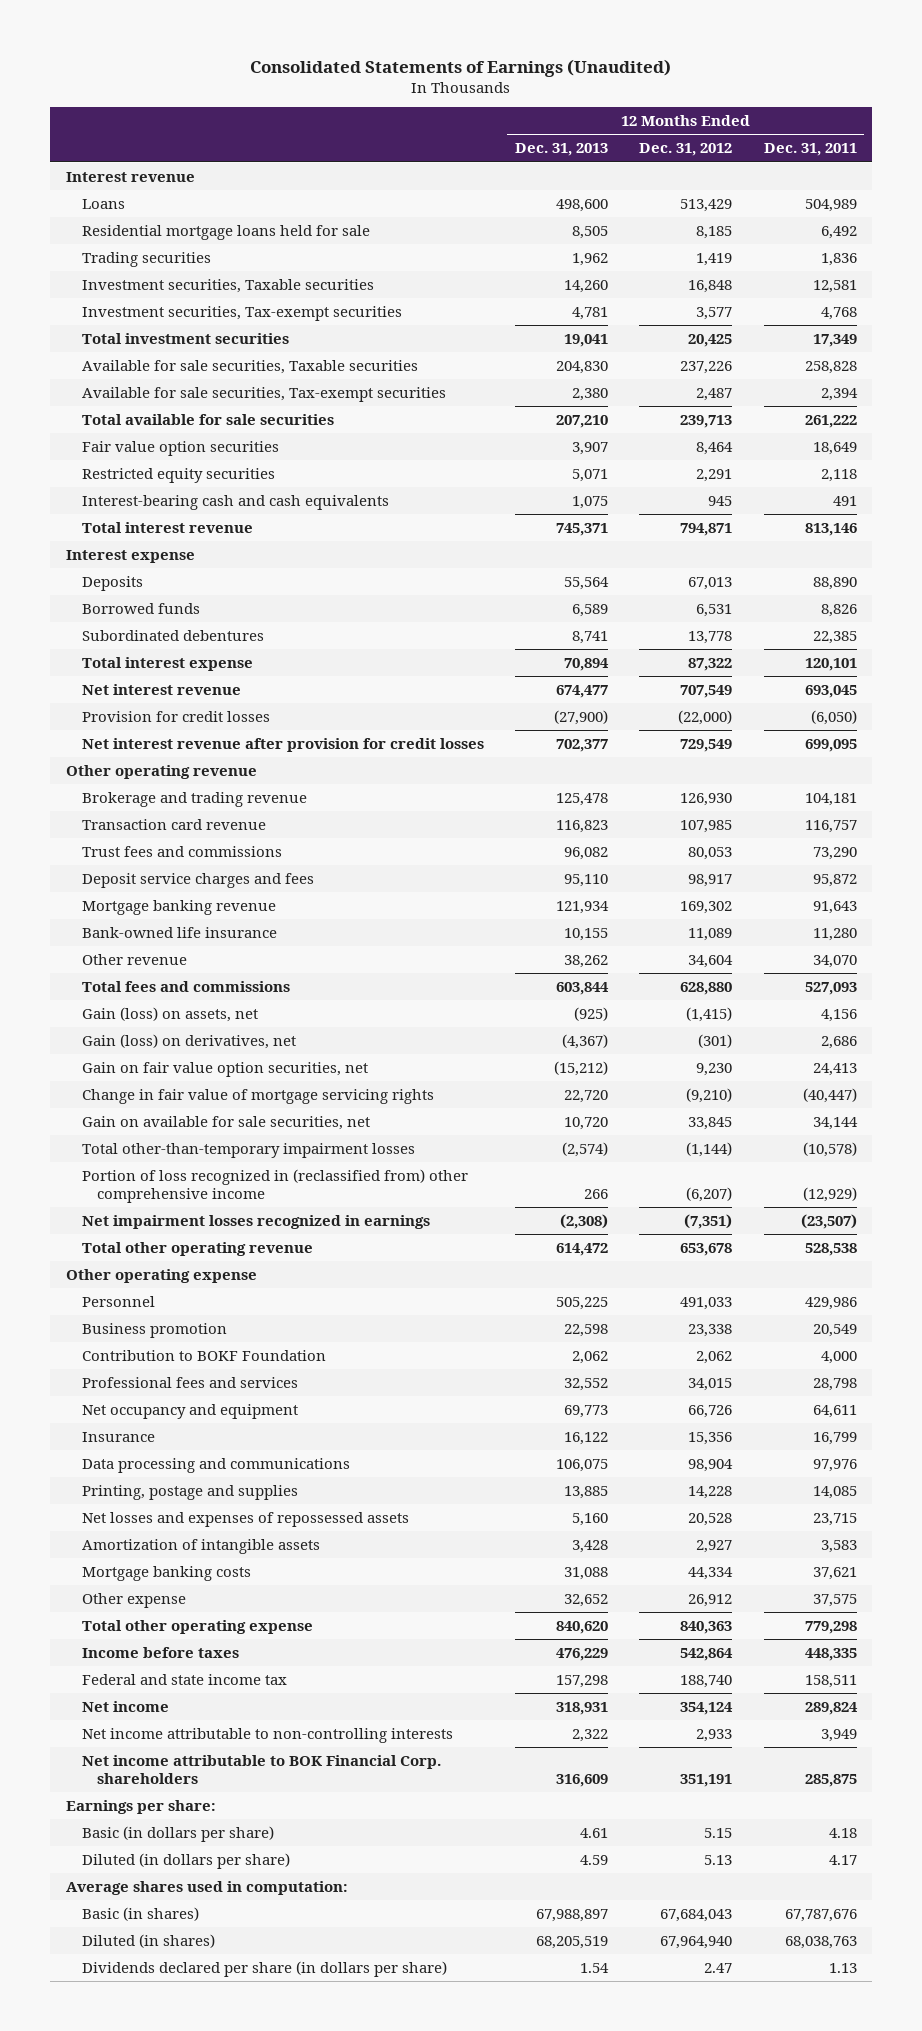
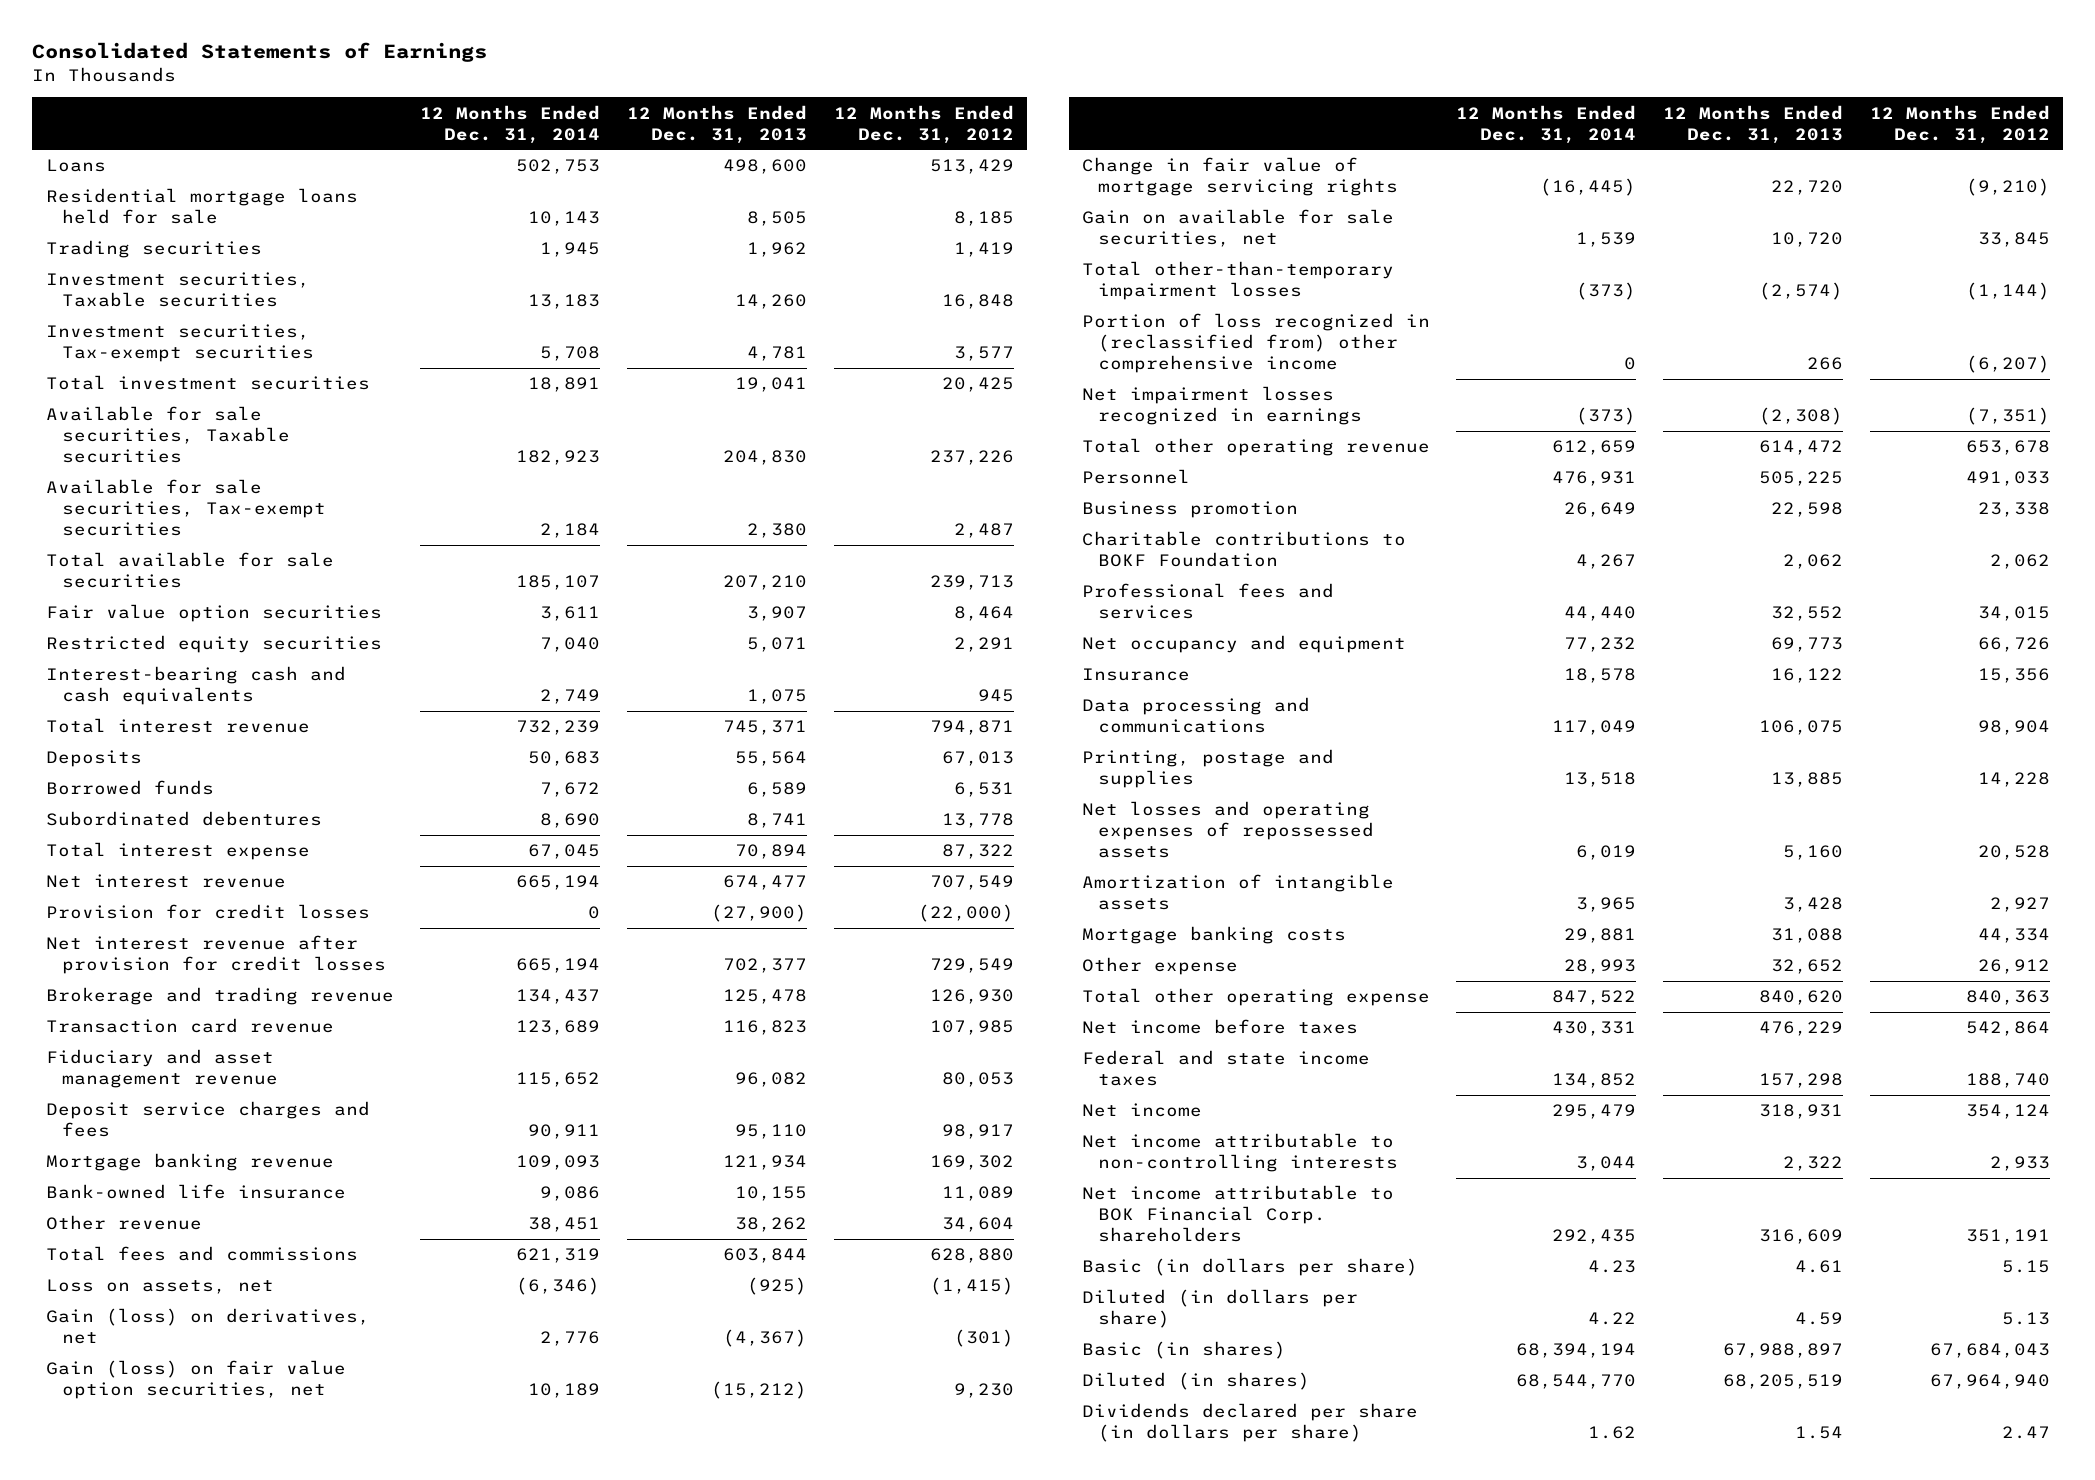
[250,58,672,77] Consolidated Statements of Earnings (Unaudited) -> [32,42,488,63] Consolidated Statements of Earnings
[763,143,857,157] Dec. 31, 2011 -> none
none -> [420,104,601,144] 12 Months Ended Dec. 31, 2014
[65,171,195,182] Interest revenue -> none
[65,549,195,563] Interest expense -> none
[65,764,257,779] Other operating revenue -> none
[81,845,282,857] Trust fees and commissions -> [45,1049,278,1089] Fiduciary and asset management revenue
[81,1006,258,1022] Gain (loss) on assets, net -> [45,1279,274,1295] Loss on assets, net
[81,1061,368,1077] Gain on fair value option securities, net -> [45,1360,346,1400] Gain (loss) on fair value option securities, net
[65,1268,257,1283] Other operating expense -> none
[81,1349,326,1361] Contribution to BOKF Foundation -> [1081,531,1406,568] Charitable contributions to BOKF Foundation
[81,1511,409,1527] Net losses and expenses of repossessed assets -> [1081,801,1374,859] Net losses and operating expenses of repossessed assets
[81,1646,239,1658] Income before taxes -> [1081,1019,1358,1035] Net income before taxes
[81,1673,287,1685] Federal and state income tax -> [1081,1050,1370,1087] Federal and state income taxes
[65,1799,216,1814] Earnings per share: -> none
[65,1880,348,1895] Average shares used in computation: -> none

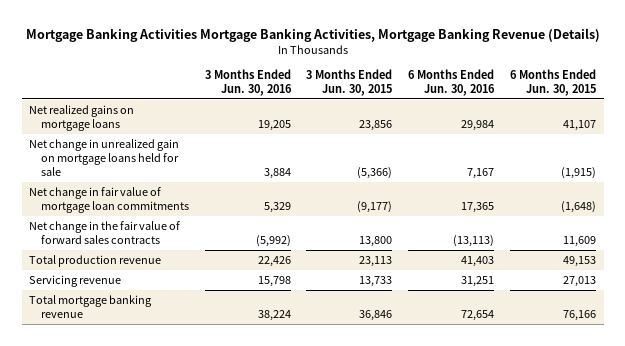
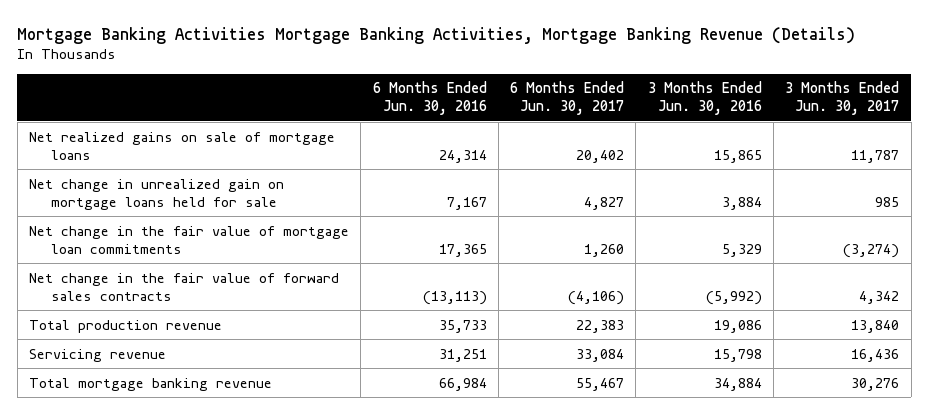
[306,68,393,96] 3 Months Ended Jun. 30, 2015 -> none
[509,68,596,96] 6 Months Ended Jun. 30, 2015 -> none
none -> [510,81,625,116] 6 Months Ended Jun. 30, 2017
none -> [785,81,900,116] 3 Months Ended Jun. 30, 2017
[29,105,135,132] Net realized gains on mortgage loans -> [28,131,335,160] Net realized gains on sale of mortgage loans
[257,120,291,132] 19,205 -> [713,149,762,163] 15,865
[461,120,495,132] 29,984 -> [438,149,487,163] 24,314
[29,187,190,214] Net change in fair value of mortgage loan commitments -> [28,225,349,254] Net change in the fair value of mortgage loan commitments
[257,256,291,268] 22,426 -> [713,319,762,333] 19,086
[461,256,495,268] 41,403 -> [438,319,487,333] 35,733
[257,310,291,322] 38,224 -> [713,377,762,391] 34,884
[461,310,495,322] 72,654 -> [438,377,487,391] 66,984

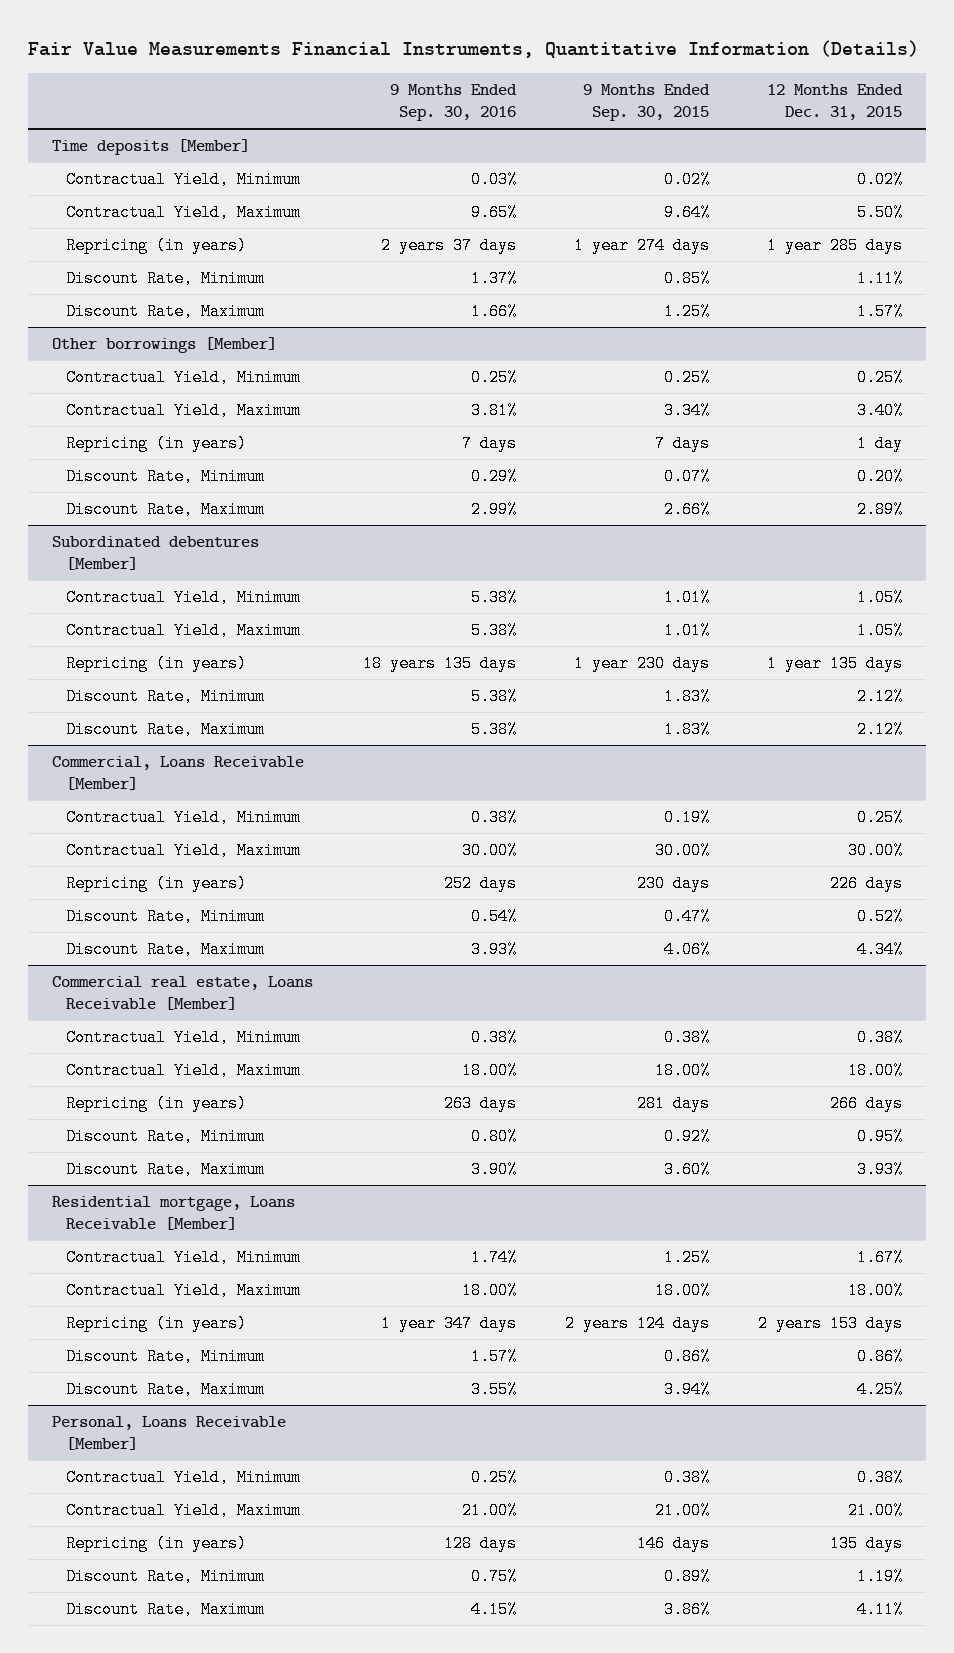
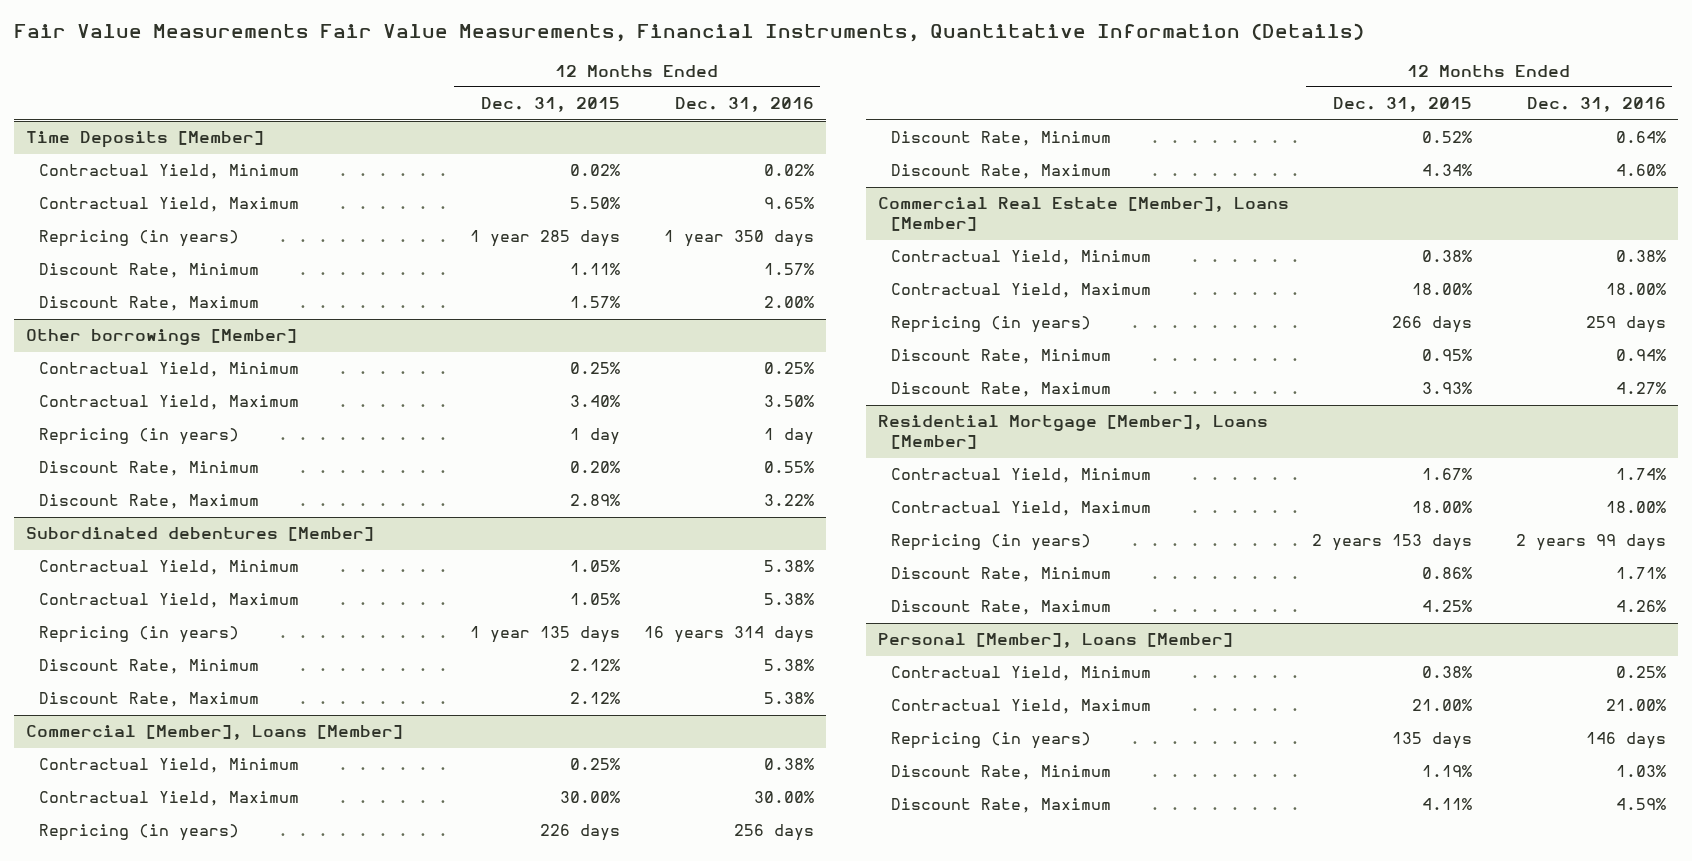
[27,40,919,59] Fair Value Measurements Financial Instruments, Quantitative Information (Details) -> [13,23,1364,43] Fair Value Measurements Fair Value Measurements, Financial Instruments, Quantitative Information (Details)
[389,83,517,122] 9 Months Ended Sep. 30, 2016 -> none
[582,83,710,122] 9 Months Ended Sep. 30, 2015 -> none
none -> [675,97,815,113] Dec. 31, 2016
[52,138,251,155] Time deposits [Member] -> [25,131,264,149] Time Deposits [Member]
[52,755,305,791] Commercial, Loans Receivable [Member] -> [25,725,403,741] Commercial [Member], Loans [Member]
[52,975,314,1011] Commercial real estate, Loans Receivable [Member] -> [877,197,1289,232] Commercial Real Estate [Member], Loans [Member]
[52,1195,296,1231] Residential mortgage, Loans Receivable [Member] -> [877,415,1268,450] Residential Mortgage [Member], Loans [Member]
[52,1415,287,1451] Personal, Loans Receivable [Member] -> [877,633,1233,649] Personal [Member], Loans [Member]

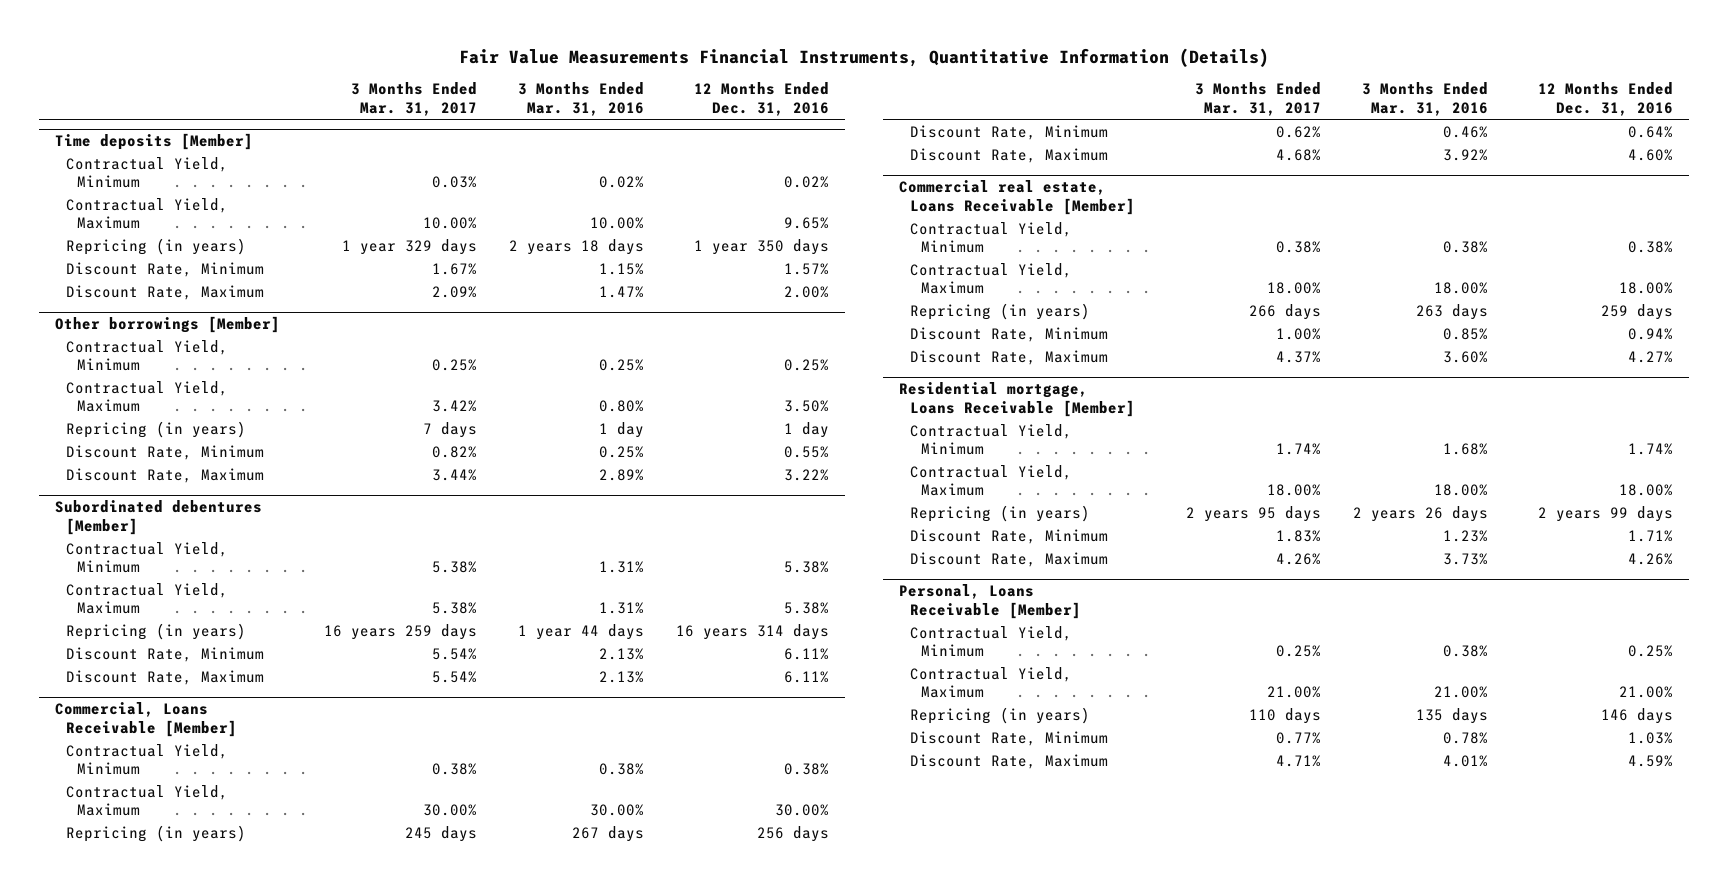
[13,23,1364,43] Fair Value Measurements Fair Value Measurements, Financial Instruments, Quantitative Information (Details) -> [459,47,1270,67] Fair Value Measurements Financial Instruments, Quantitative Information (Details)
[481,97,621,113] Dec. 31, 2015 -> none
none -> [350,82,477,116] 3 Months Ended Mar. 31, 2017
none -> [518,82,645,116] 3 Months Ended Mar. 31, 2016
[25,131,264,149] Time Deposits [Member] -> [55,132,254,150] Time deposits [Member]
[764,659,815,672] 5.38% -> [784,647,830,660] 6.11%
[764,692,815,705] 5.38% -> [784,670,830,683] 6.11%
[25,725,403,741] Commercial [Member], Loans [Member] -> [55,701,238,737] Commercial, Loans Receivable [Member]
[877,197,1289,232] Commercial Real Estate [Member], Loans [Member] -> [899,179,1136,215] Commercial real estate, Loans Receivable [Member]
[877,415,1268,450] Residential Mortgage [Member], Loans [Member] -> [899,381,1136,417] Residential mortgage, Loans Receivable [Member]
[877,633,1233,649] Personal [Member], Loans [Member] -> [899,583,1082,619] Personal, Loans Receivable [Member]

